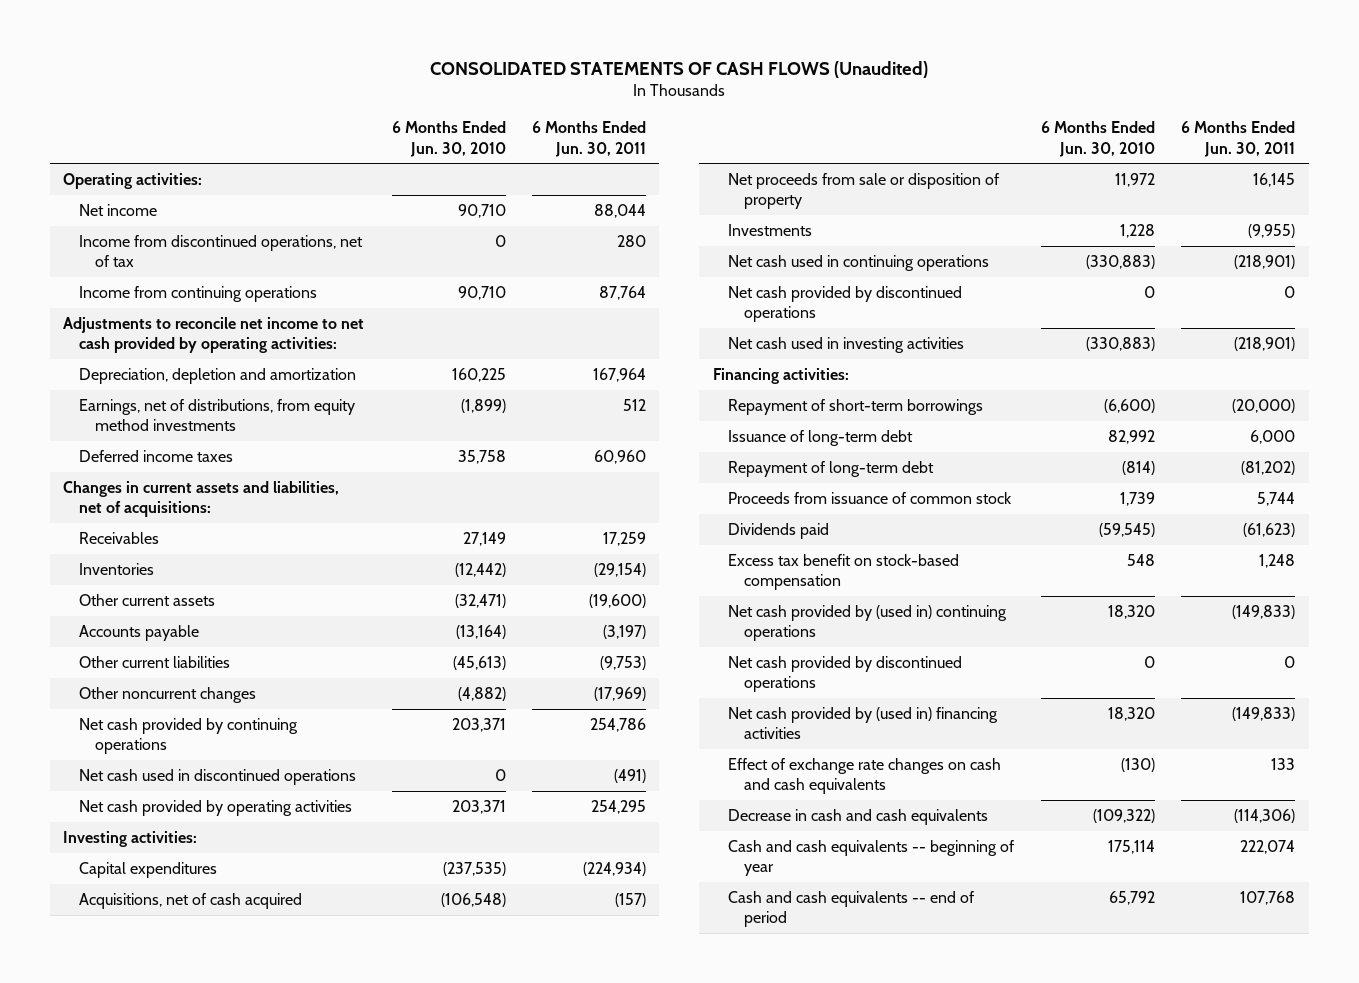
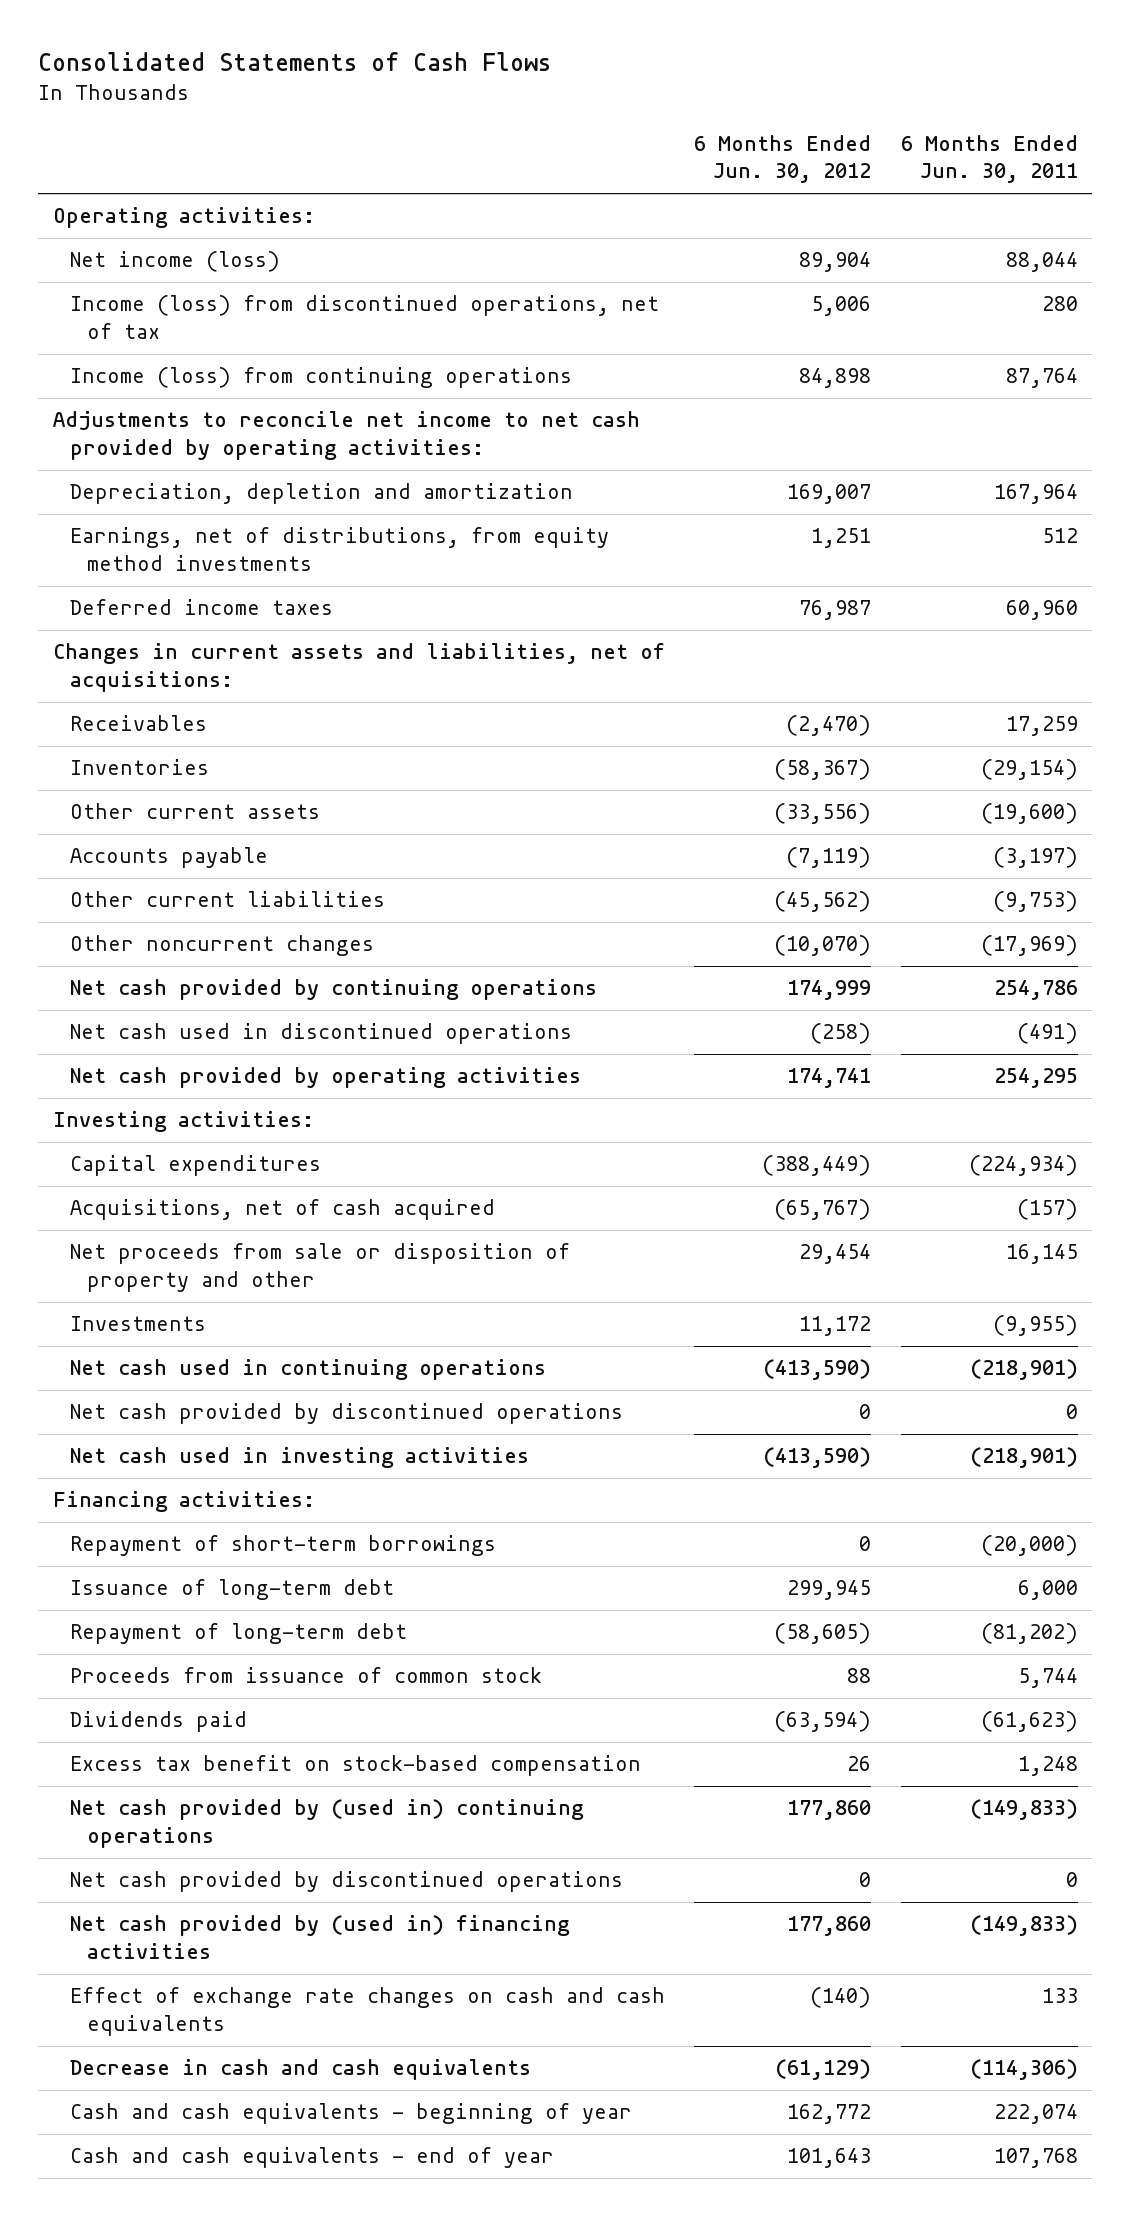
[430,60,929,78] CONSOLIDATED STATEMENTS OF CASH FLOWS (Unaudited) -> [38,52,552,72] Consolidated Statements of Cash Flows
[391,121,506,157] 6 Months Ended Jun. 30, 2010 -> none
none -> [694,134,872,184] 6 Months Ended Jun. 30, 2012
[79,204,158,217] Net income -> [70,251,281,273] Net income (loss)
[79,235,364,268] Income from discontinued operations, net of tax -> [70,295,660,339] Income (loss) from discontinued operations, net of tax
[79,286,318,303] Income from continuing operations -> [70,367,573,389] Income (loss) from continuing operations
[728,173,1001,210] Net proceeds from sale or disposition of property -> [70,1243,571,1292] Net proceeds from sale or disposition of property and other
[728,840,1016,877] Cash and cash equivalents -- beginning of year -> [70,2103,633,2125] Cash and cash equivalents - beginning of year
[728,891,976,928] Cash and cash equivalents -- end of period -> [70,2147,555,2169] Cash and cash equivalents - end of year

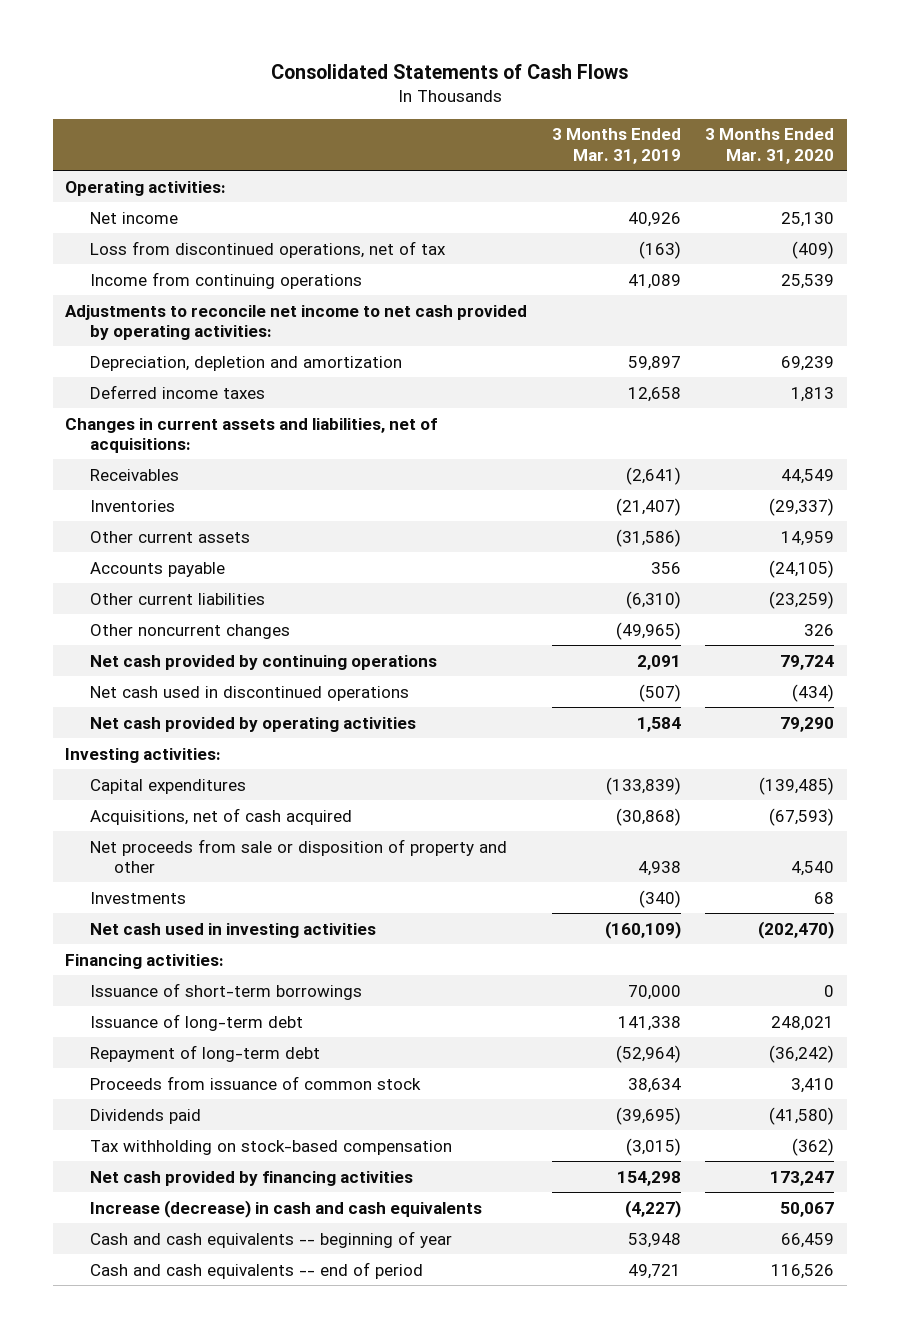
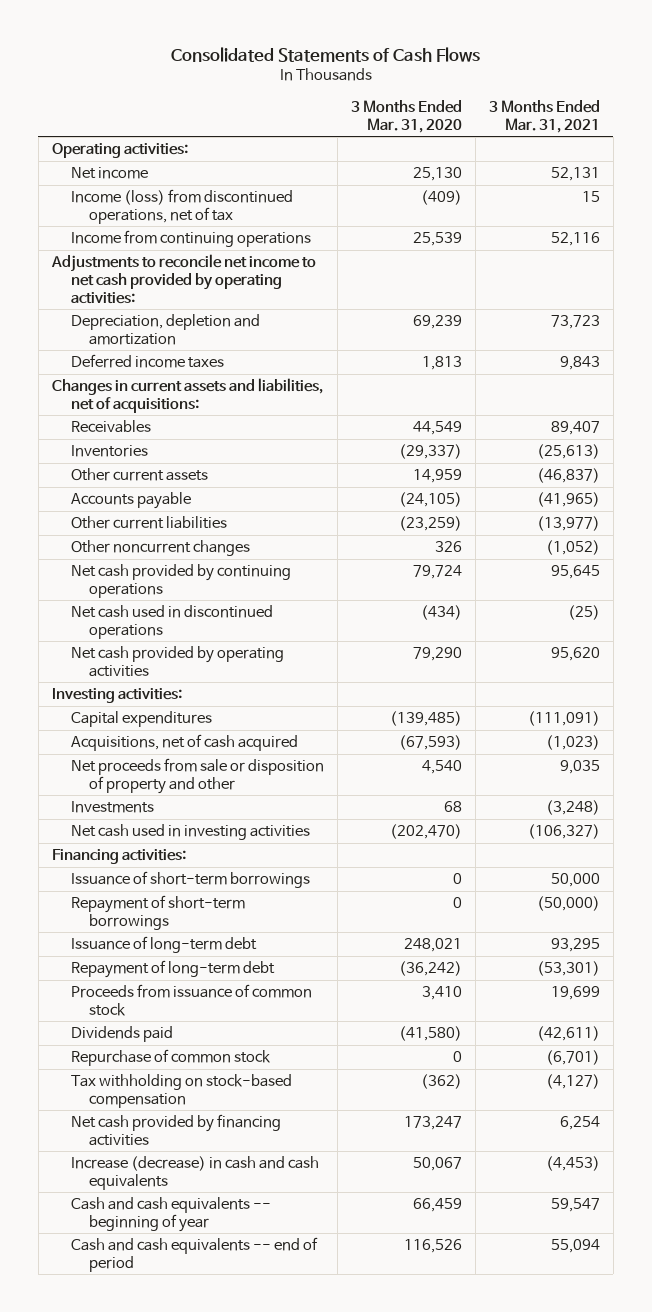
[551,128,681,164] 3 Months Ended Mar. 31, 2019 -> none
none -> [488,100,600,133] 3 Months Ended Mar. 31, 2021
[89,240,446,258] Loss from discontinued operations, net of tax -> [70,189,293,224] Income (loss) from discontinued operations, net of tax
none -> [70,895,245,930] Repayment of short-term borrowings
none -> [70,1049,271,1067] Repurchase of common stock

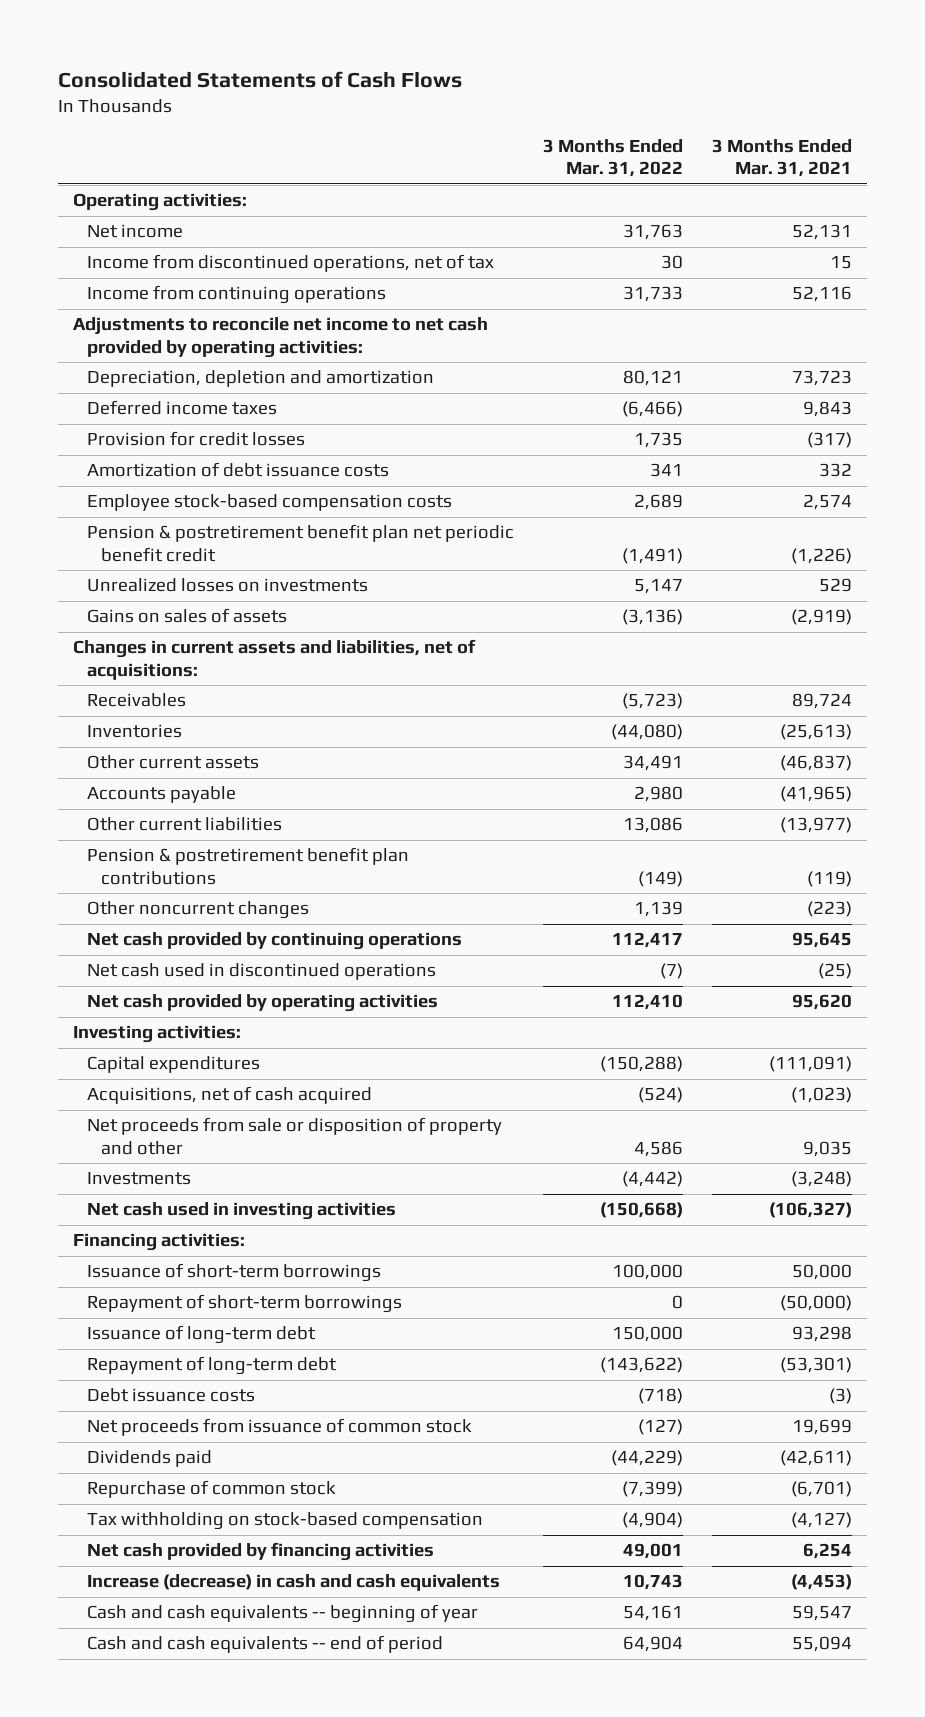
[350,100,462,133] 3 Months Ended Mar. 31, 2020 -> none
none -> [543,138,684,178] 3 Months Ended Mar. 31, 2022
[70,189,293,224] Income (loss) from discontinued operations, net of tax -> [87,254,495,273] Income from discontinued operations, net of tax
none -> [87,431,306,447] Provision for credit losses
none -> [87,462,390,478] Amortization of debt issuance costs
none -> [87,494,453,512] Employee stock-based compensation costs
none -> [87,524,515,562] Pension & postretirement benefit plan net periodic benefit credit
none -> [87,578,369,593] Unrealized losses on investments
none -> [87,608,288,624] Gains on sales of assets
[550,421,600,436] 89,407 -> [792,693,853,710] 89,724
none -> [87,847,410,885] Pension & postretirement benefit plan contributions
[545,540,600,556] (1,052) -> [807,901,853,918] (223)
[550,938,600,953] 93,295 -> [792,1326,853,1343] 93,298
none -> [87,1388,256,1403] Debt issuance costs
[70,984,312,1016] Proceeds from issuance of common stock -> [87,1418,473,1437] Net proceeds from issuance of common stock

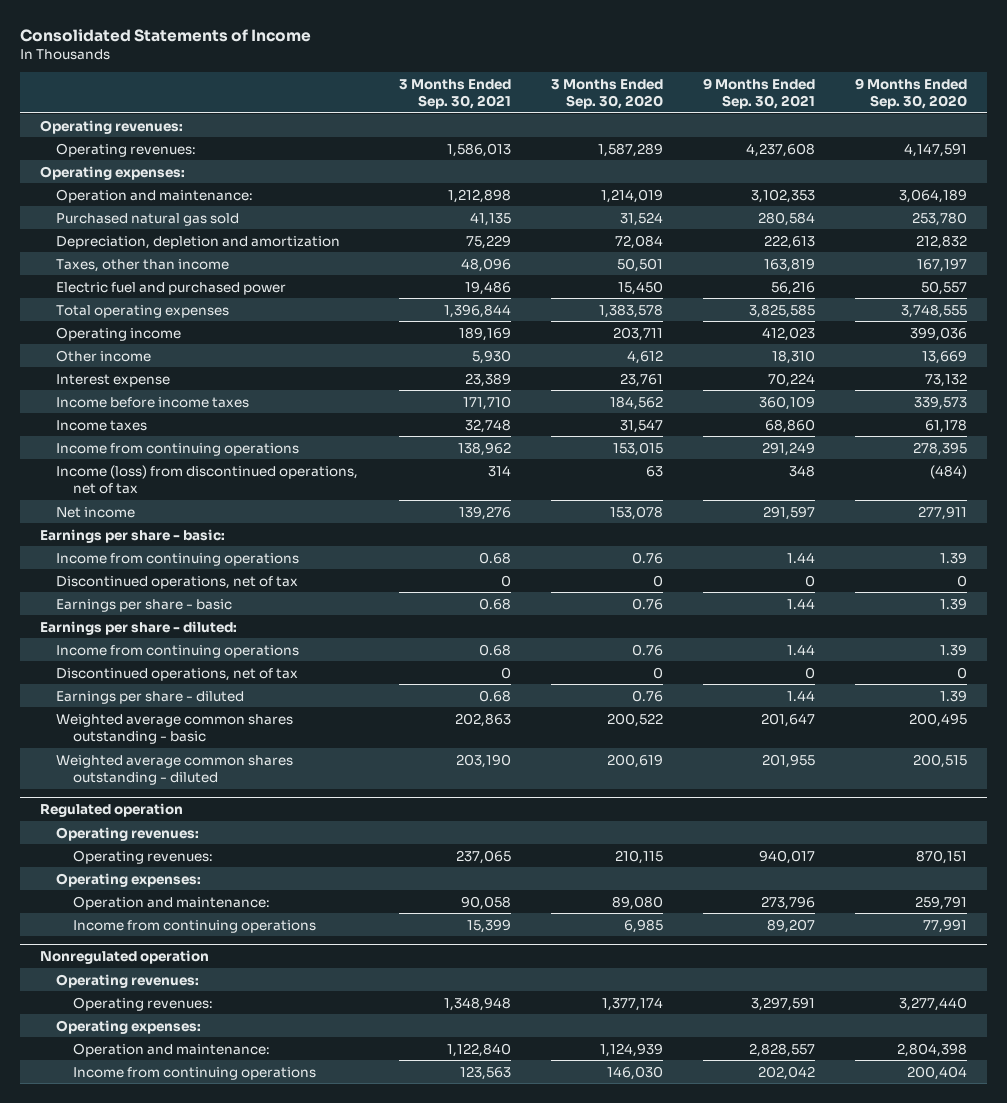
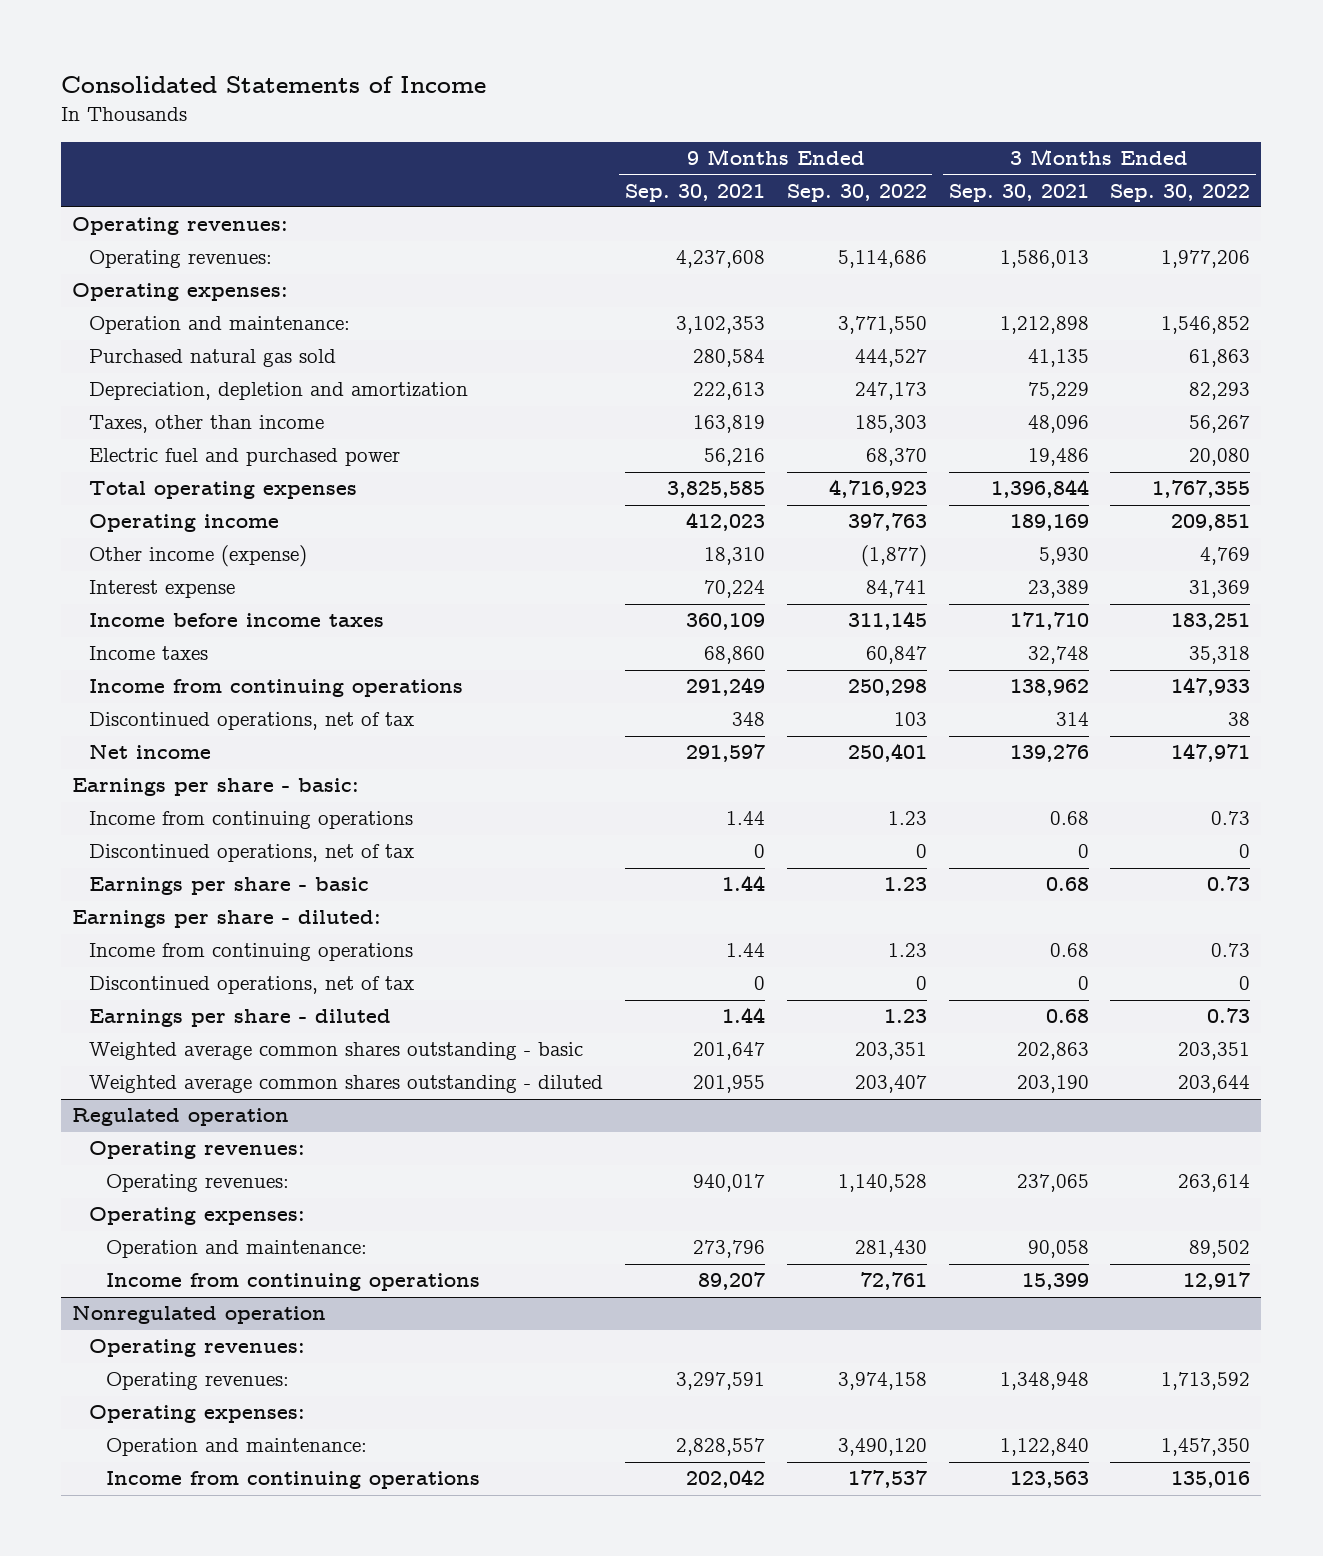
[550,78,663,110] 3 Months Ended Sep. 30, 2020 -> none
[855,77,968,110] 9 Months Ended Sep. 30, 2020 -> none
none -> [786,183,927,202] Sep. 30, 2022
none -> [1110,183,1251,202] Sep. 30, 2022
[56,349,152,362] Other income -> [89,545,308,568] Other income (expense)
[56,464,359,494] Income (loss) from discontinued operations, net of tax -> [89,712,415,731] Discontinued operations, net of tax

